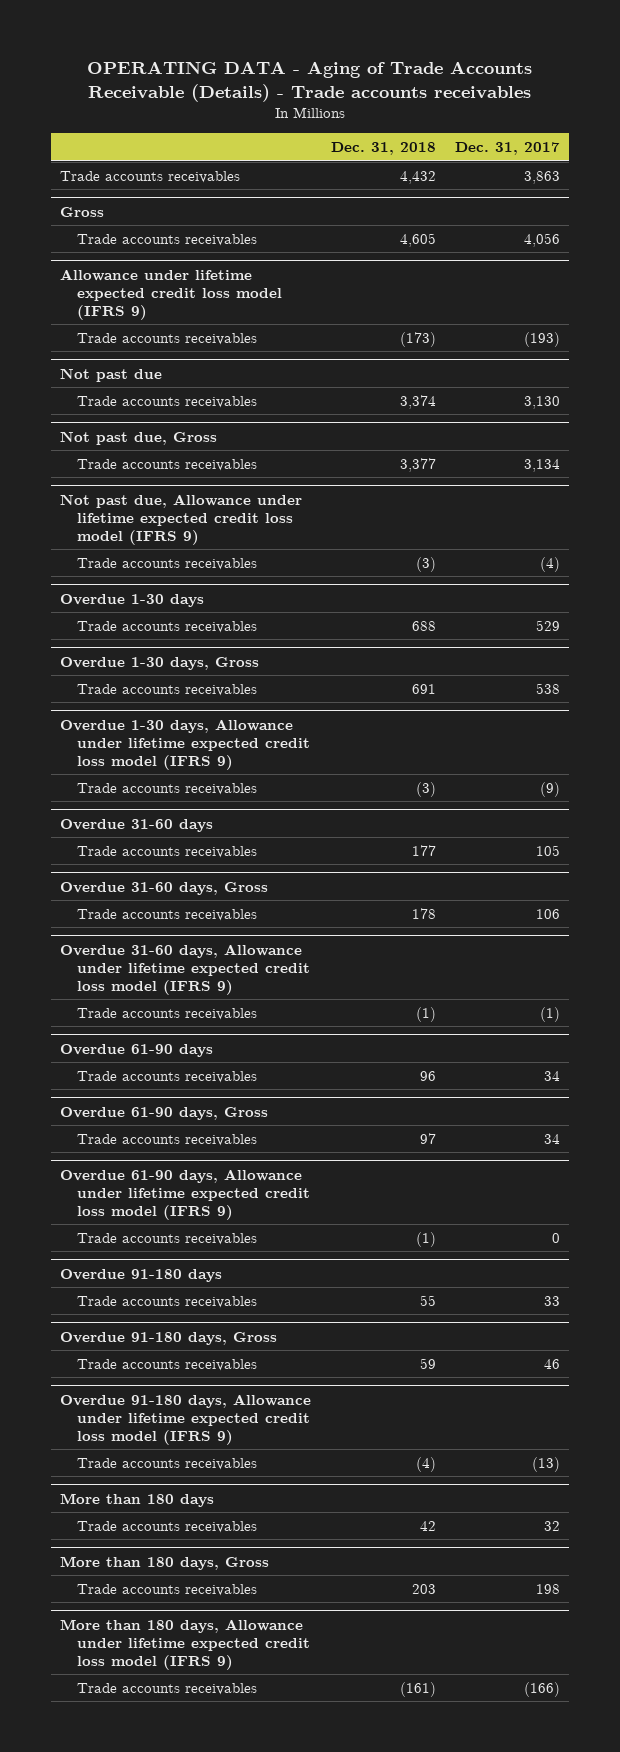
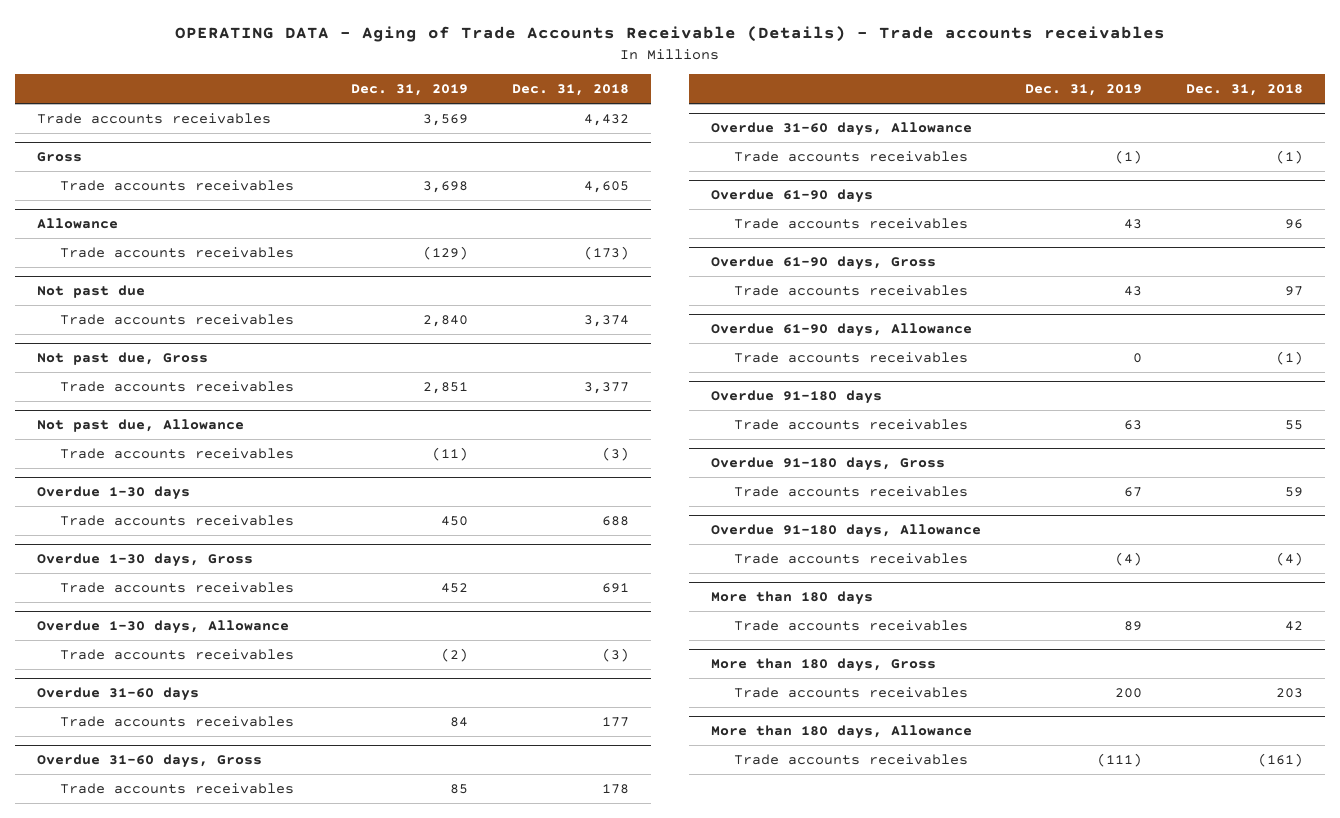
[454,142,560,156] Dec. 31, 2017 -> none
none -> [350,83,468,96] Dec. 31, 2019
[60,268,282,320] Allowance under lifetime expected credit loss model (IFRS 9) -> [36,218,118,230] Allowance
[60,493,303,545] Not past due, Allowance under lifetime expected credit loss model (IFRS 9) -> none
none -> [36,419,244,433] Not past due, Allowance
[60,718,310,770] Overdue 1-30 days, Allowance under lifetime expected credit loss model (IFRS 9) -> none
none -> [36,620,289,635] Overdue 1-30 days, Allowance
[60,943,310,995] Overdue 31-60 days, Allowance under lifetime expected credit loss model (IFRS 9) -> none
none -> [710,122,972,137] Overdue 31-60 days, Allowance
[60,1168,310,1220] Overdue 61-90 days, Allowance under lifetime expected credit loss model (IFRS 9) -> none
none -> [710,323,972,338] Overdue 61-90 days, Allowance
[60,1393,312,1445] Overdue 91-180 days, Allowance under lifetime expected credit loss model (IFRS 9) -> none
none -> [710,524,981,539] Overdue 91-180 days, Allowance
[60,1618,310,1670] More than 180 days, Allowance under lifetime expected credit loss model (IFRS 9) -> none
none -> [710,725,972,740] More than 180 days, Allowance

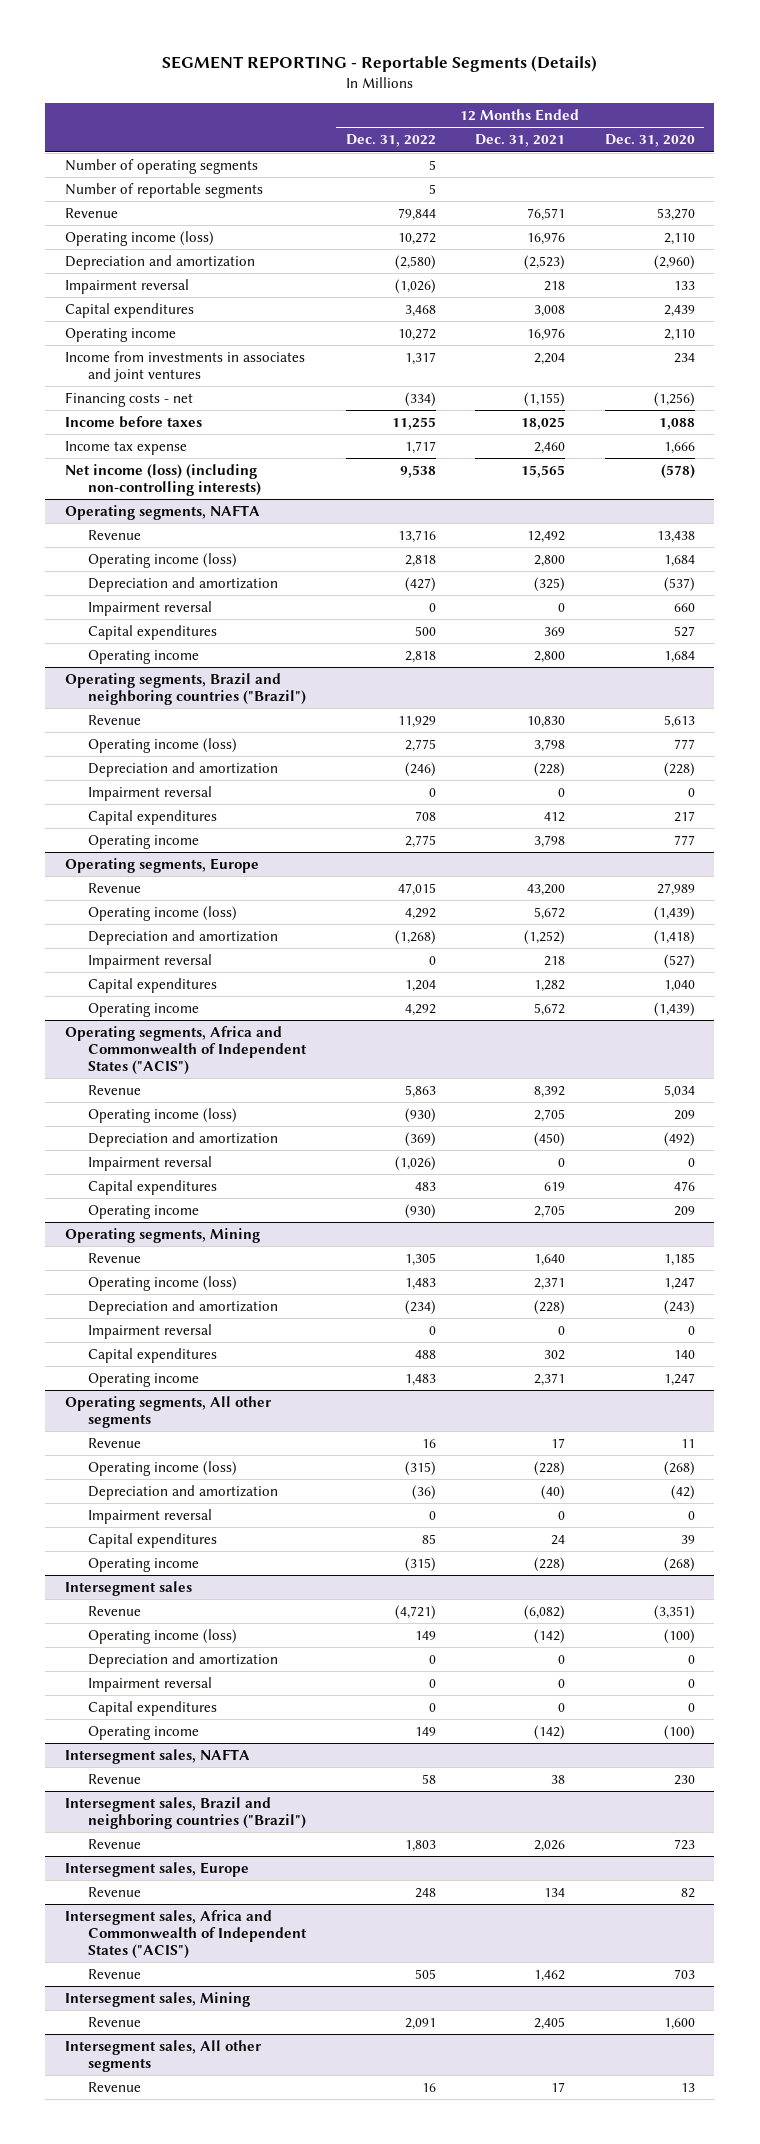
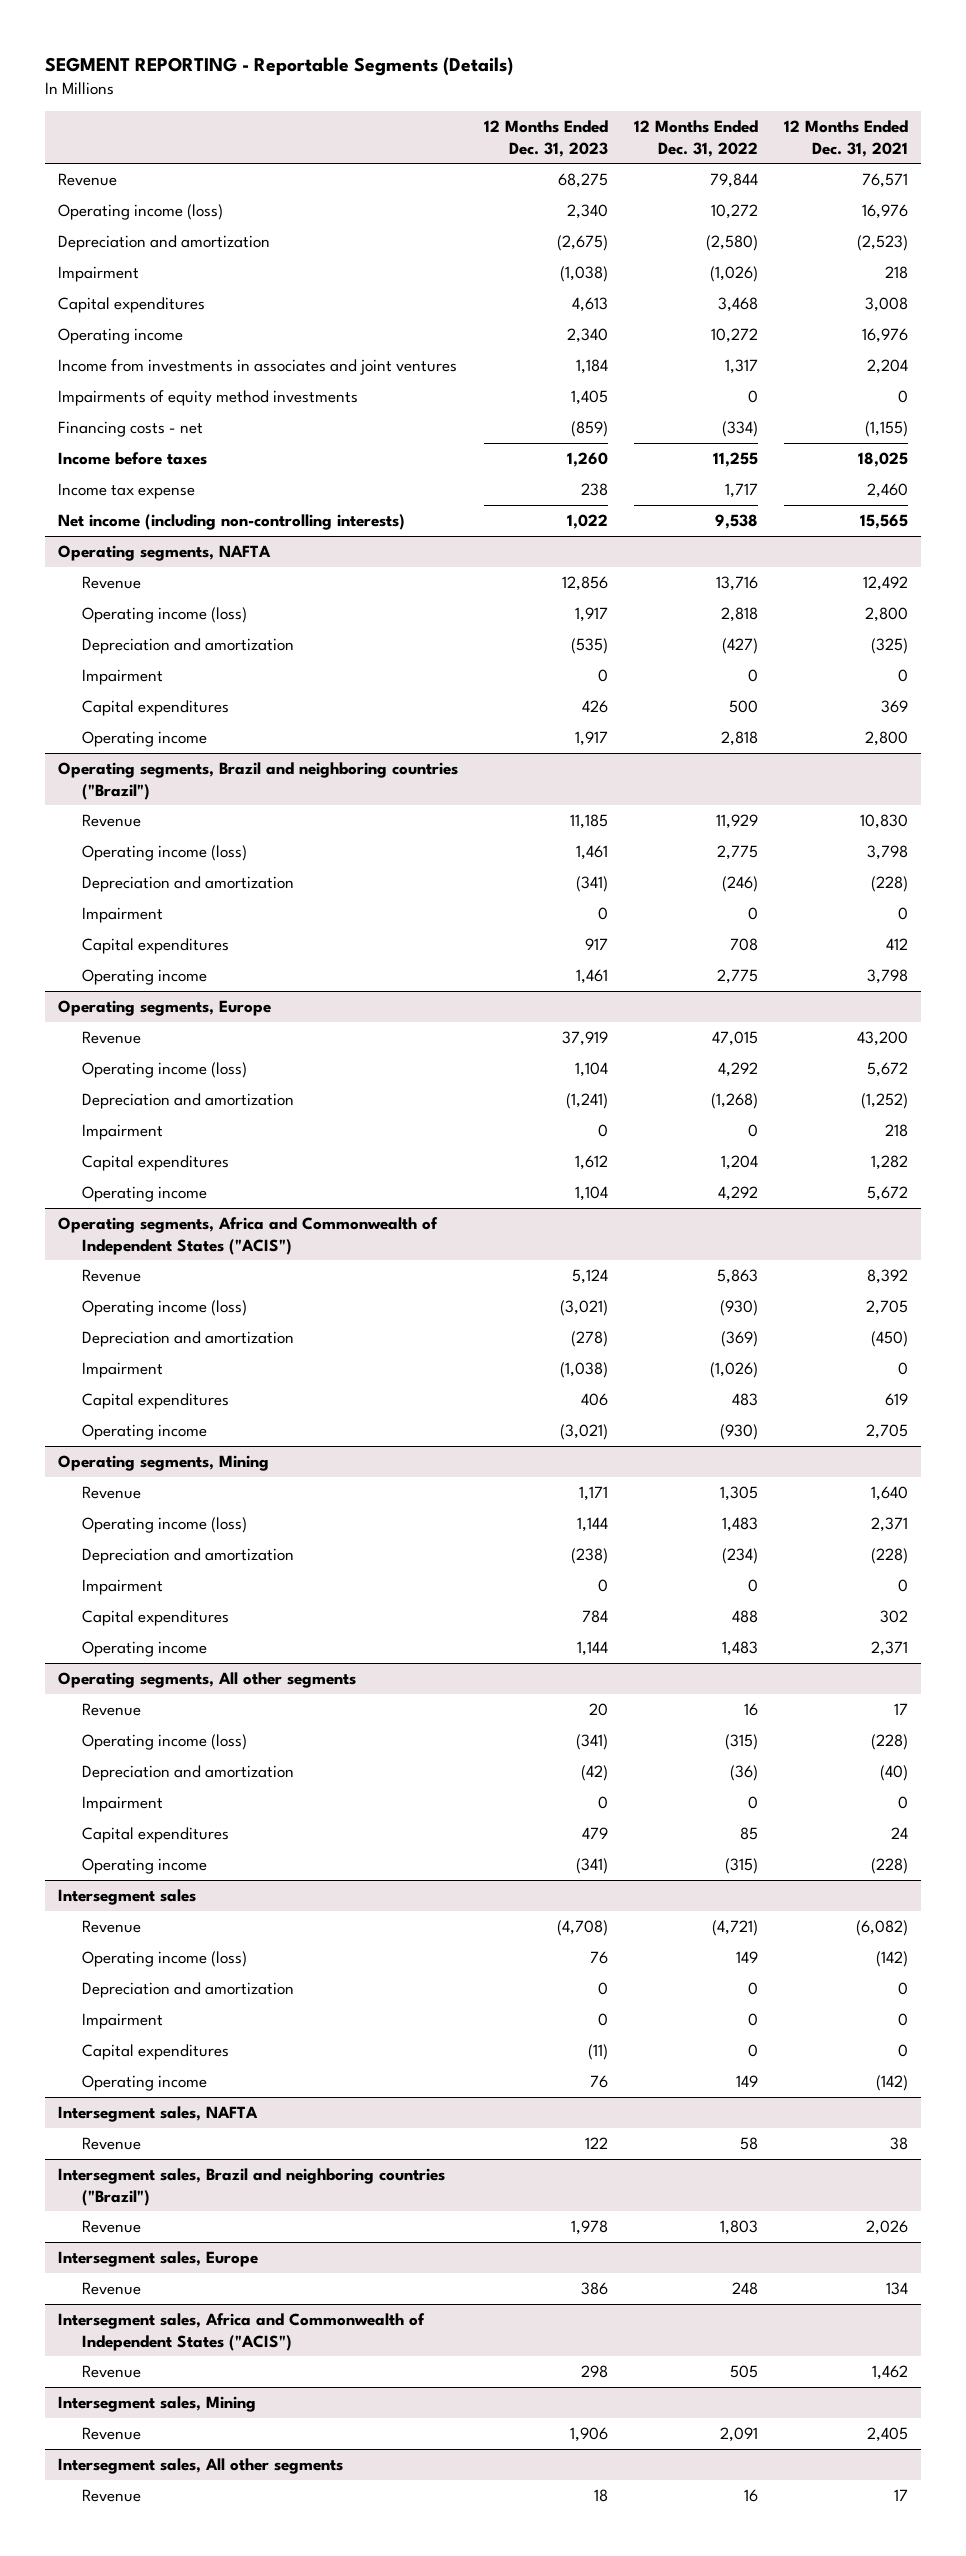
[604,134,695,148] Dec. 31, 2020 -> none
none -> [483,120,608,157] 12 Months Ended Dec. 31, 2023
[65,158,259,174] Number of operating segments -> none
[65,182,264,198] Number of reportable segments -> none
[65,278,190,294] Impairment reversal -> [57,266,139,283] Impairment
none -> [57,390,358,407] Impairments of equity method investments
[65,463,262,497] Net income (loss) (including non-controlling interests) -> [57,514,405,531] Net income (including non-controlling interests)
[88,600,213,616] Impairment reversal -> [82,669,164,686] Impairment
[88,785,213,801] Impairment reversal -> [82,907,164,924] Impairment
[88,953,213,969] Impairment reversal -> [82,1124,164,1141] Impairment
[88,1155,213,1171] Impairment reversal -> [82,1362,164,1379] Impairment
[88,1323,213,1339] Impairment reversal -> [82,1579,164,1596] Impairment
[88,1508,213,1524] Impairment reversal -> [82,1796,164,1813] Impairment
[88,1676,213,1692] Impairment reversal -> [82,2013,164,2030] Impairment

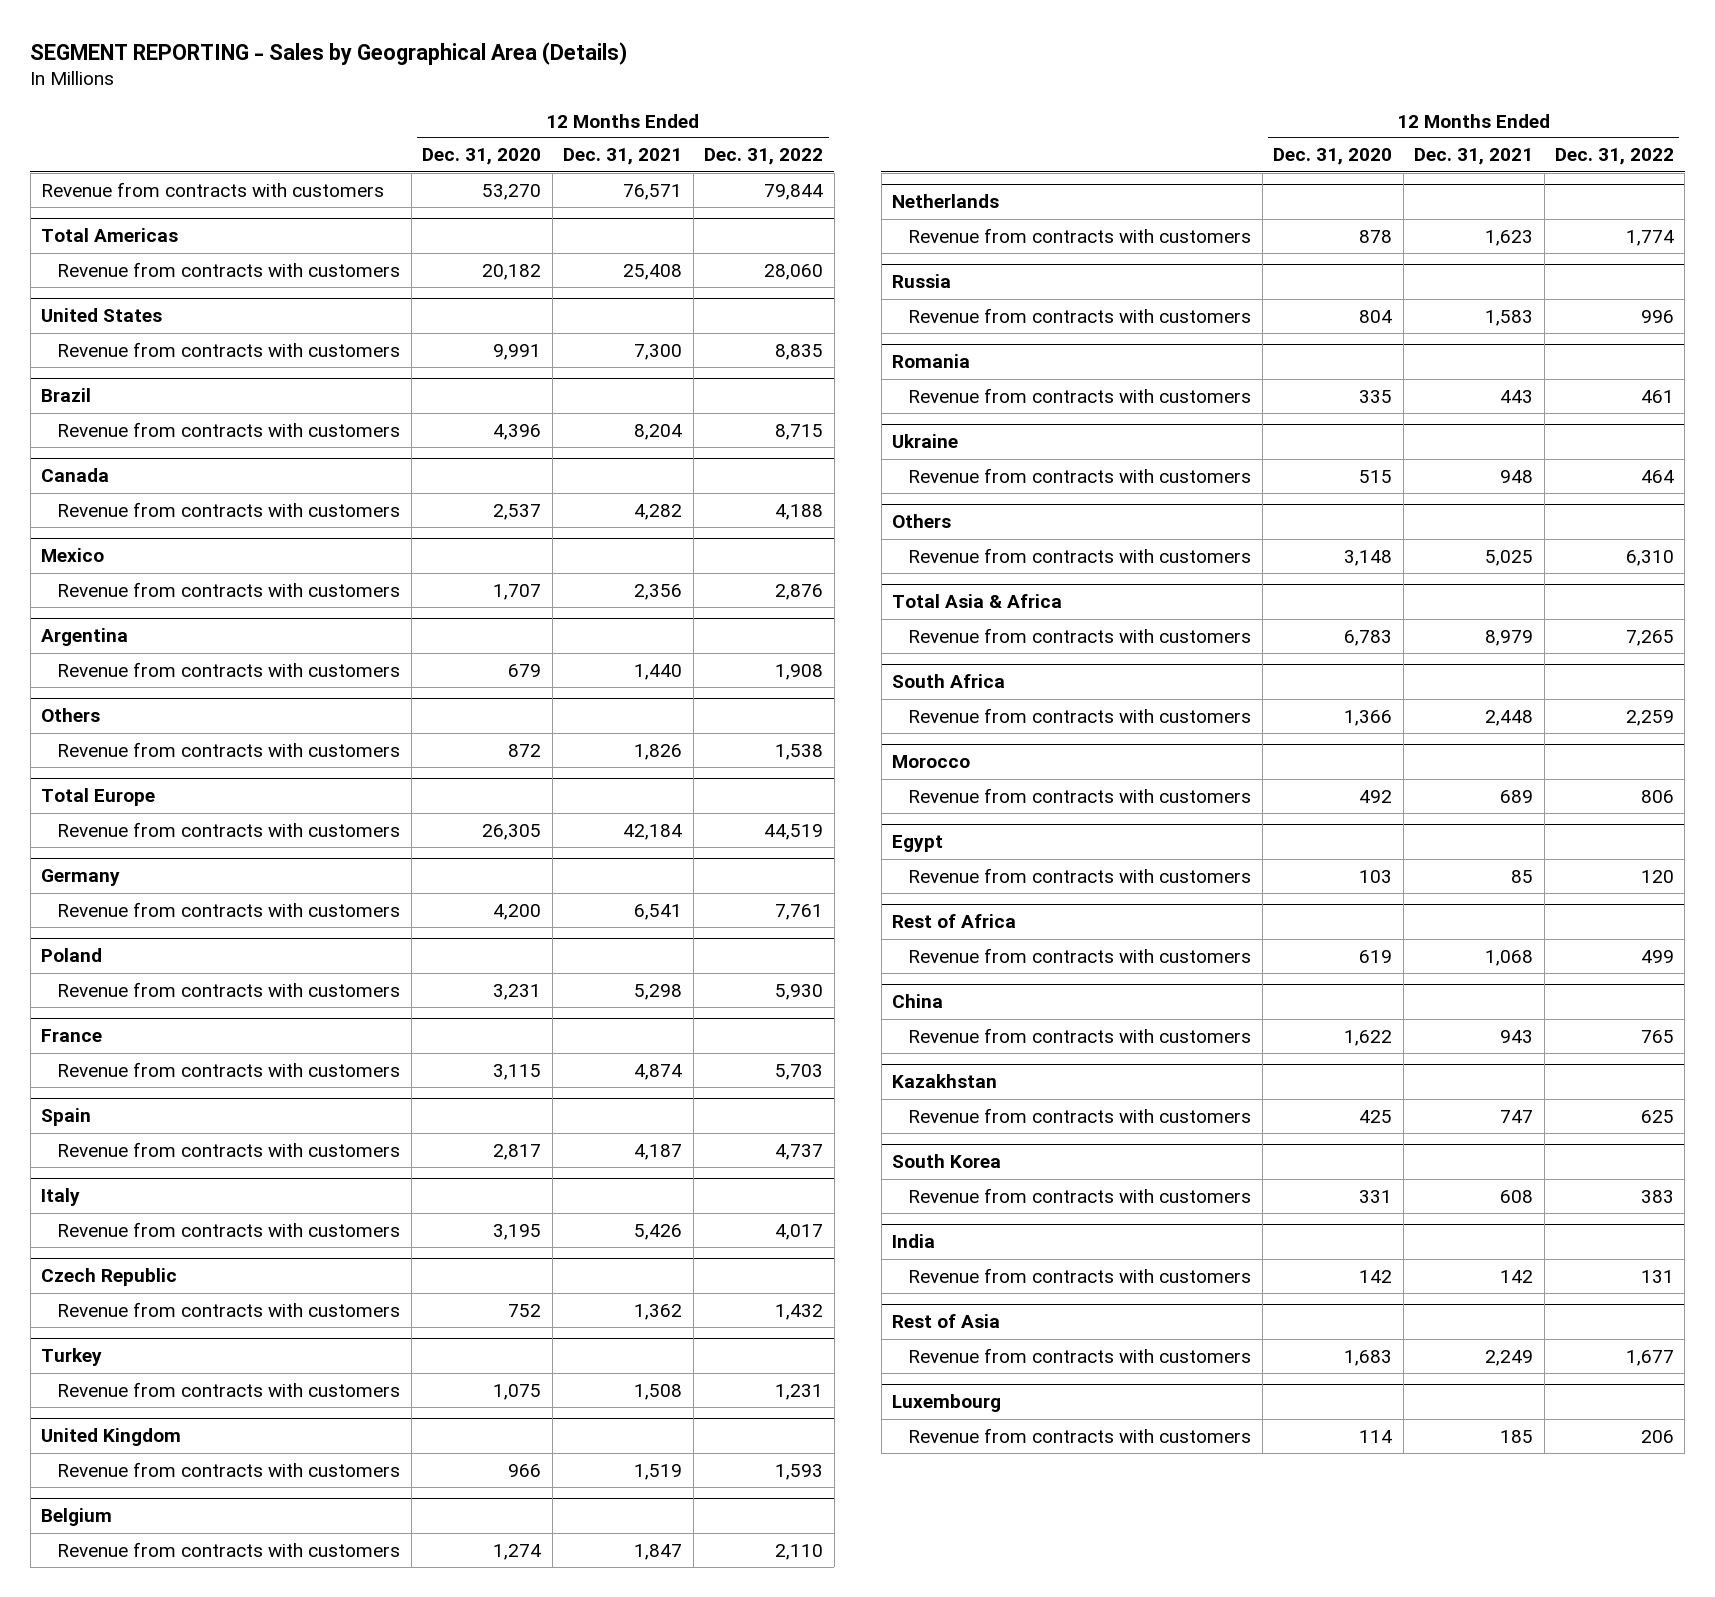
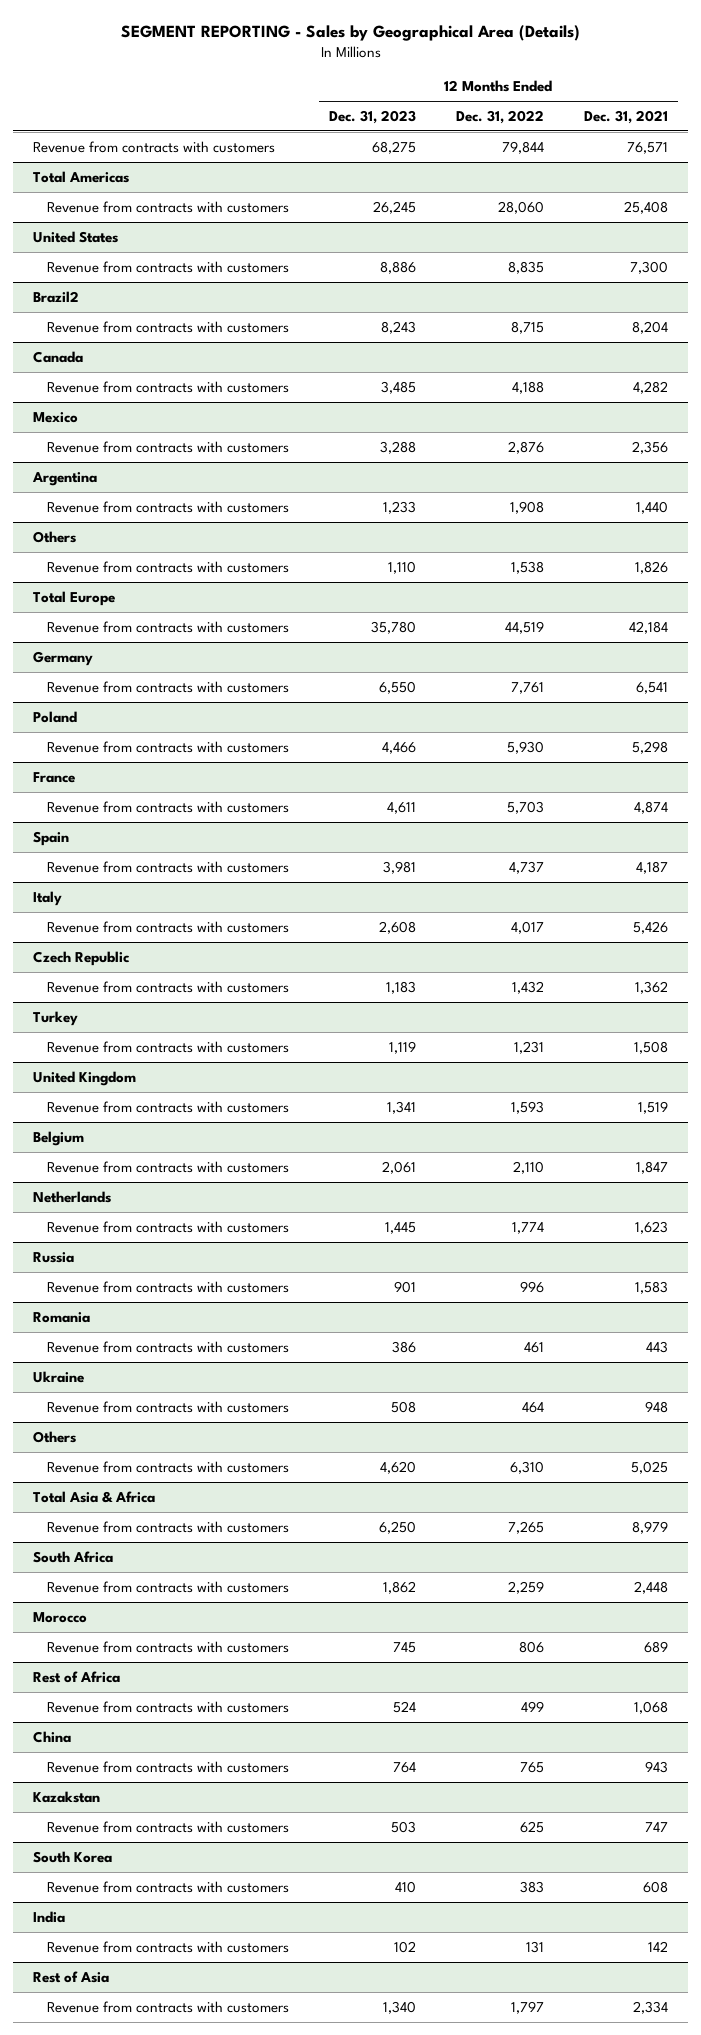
[422,148,542,166] Dec. 31, 2020 -> none
none -> [329,110,417,125] Dec. 31, 2023
[41,388,92,403] Brazil -> [33,290,80,303] Brazil2
[892,835,944,853] Egypt -> none
[908,867,1252,883] Revenue from contracts with customers -> none
[892,1074,998,1089] Kazakhstan -> [33,1790,101,1803] Kazakstan
[892,1394,1002,1413] Luxembourg -> none
[908,1427,1252,1443] Revenue from contracts with customers -> none
[1485,1349,1534,1366] 2,249 -> [632,2000,668,2014] 2,334
[1625,1349,1674,1366] 1,677 -> [510,2000,544,2014] 1,797

